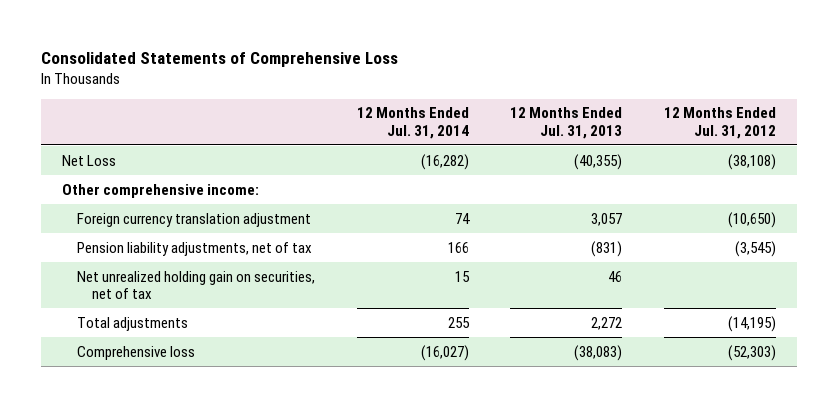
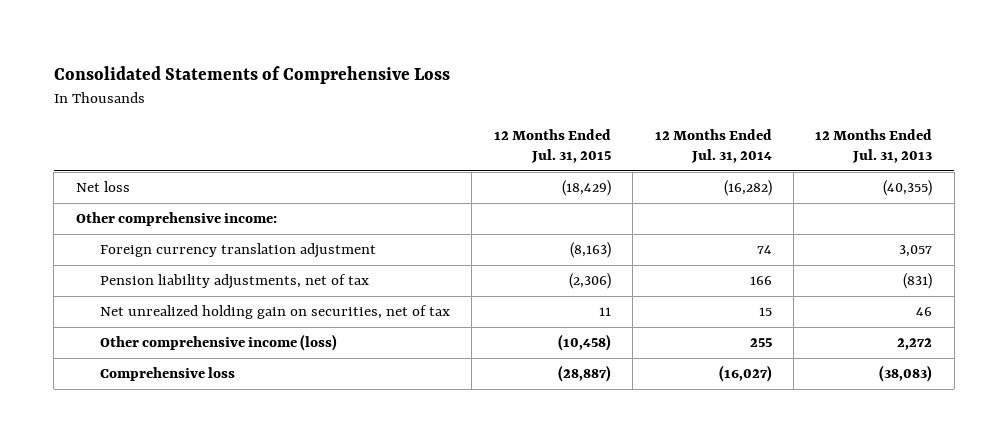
[664,107,777,139] 12 Months Ended Jul. 31, 2012 -> none
none -> [493,128,611,164] 12 Months Ended Jul. 31, 2015
[61,154,116,166] Net Loss -> [75,181,130,193] Net loss
[76,316,188,331] Total adjustments -> [100,334,338,352] Other comprehensive income (loss)

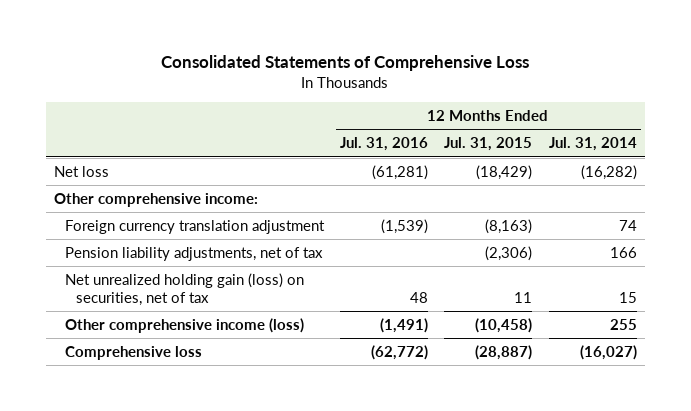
[815,128,933,164] 12 Months Ended Jul. 31, 2013 -> none
none -> [340,137,429,152] Jul. 31, 2016
[100,305,451,320] Net unrealized holding gain on securities, net of tax -> [65,272,305,306] Net unrealized holding gain (loss) on securities, net of tax

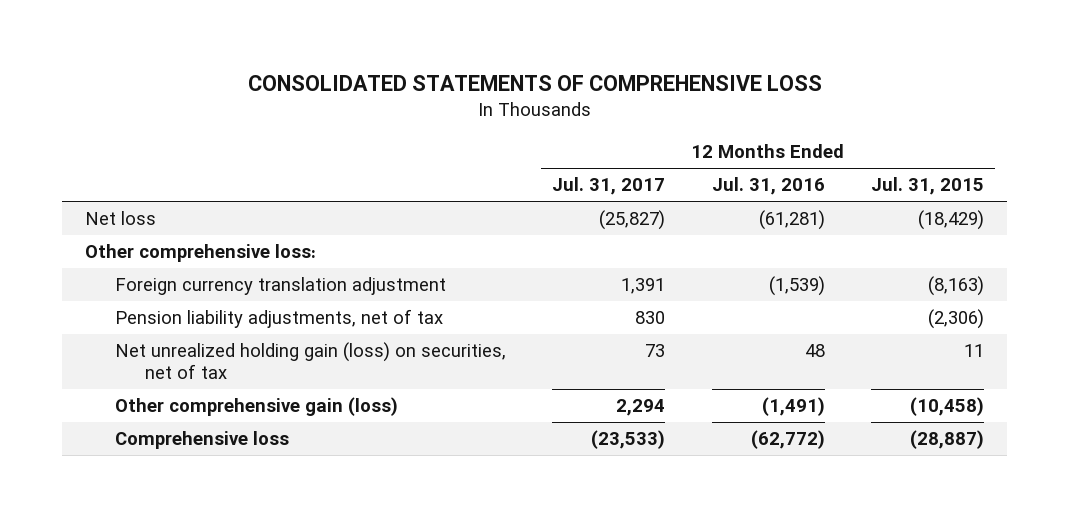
[161,55,530,72] Consolidated Statements of Comprehensive Loss -> [247,75,822,92] CONSOLIDATED STATEMENTS OF COMPREHENSIVE LOSS
[548,137,637,152] Jul. 31, 2014 -> none
none -> [552,177,666,196] Jul. 31, 2017
[54,192,259,207] Other comprehensive income: -> [85,244,317,263] Other comprehensive loss:
[65,317,305,333] Other comprehensive income (loss) -> [115,397,399,417] Other comprehensive gain (loss)

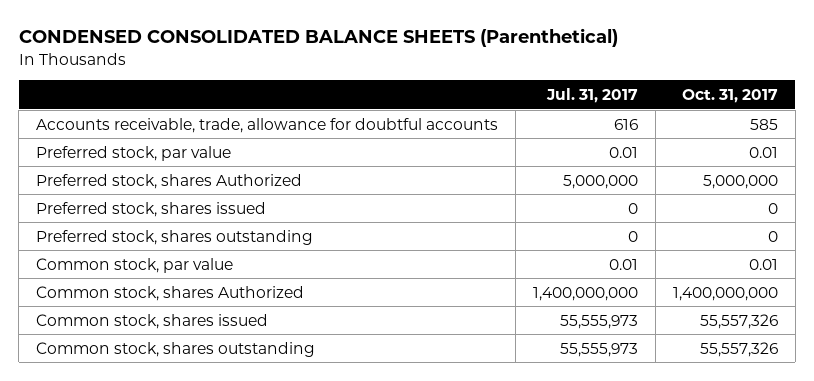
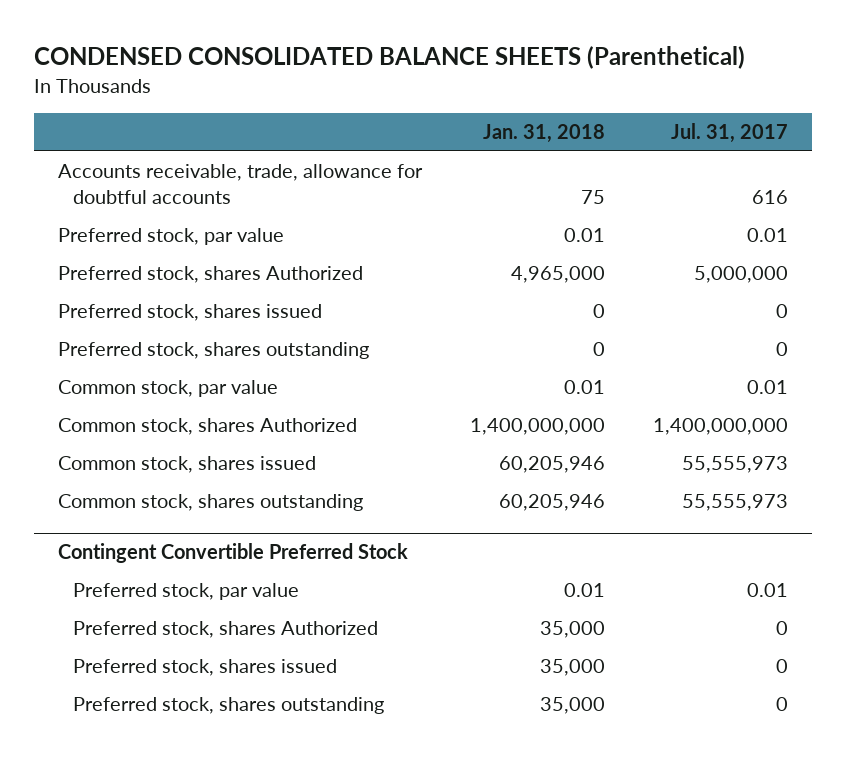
[681,88,778,103] Oct. 31, 2017 -> none
none -> [483,124,606,144] Jan. 31, 2018
none -> [58,543,409,564] Contingent Convertible Preferred Stock
none -> [73,583,300,601] Preferred stock, par value
none -> [73,621,379,639] Preferred stock, shares Authorized
none -> [73,659,338,677] Preferred stock, shares issued
none -> [73,697,385,715] Preferred stock, shares outstanding

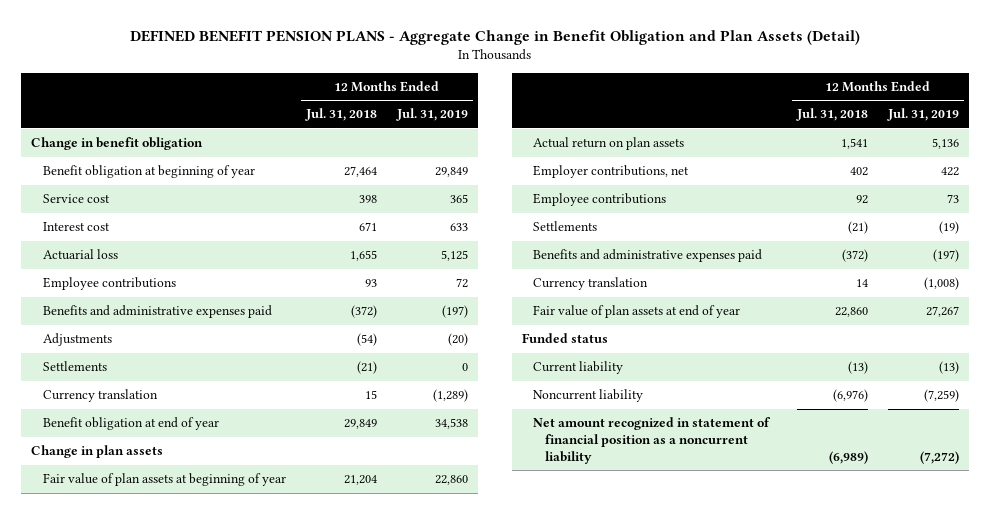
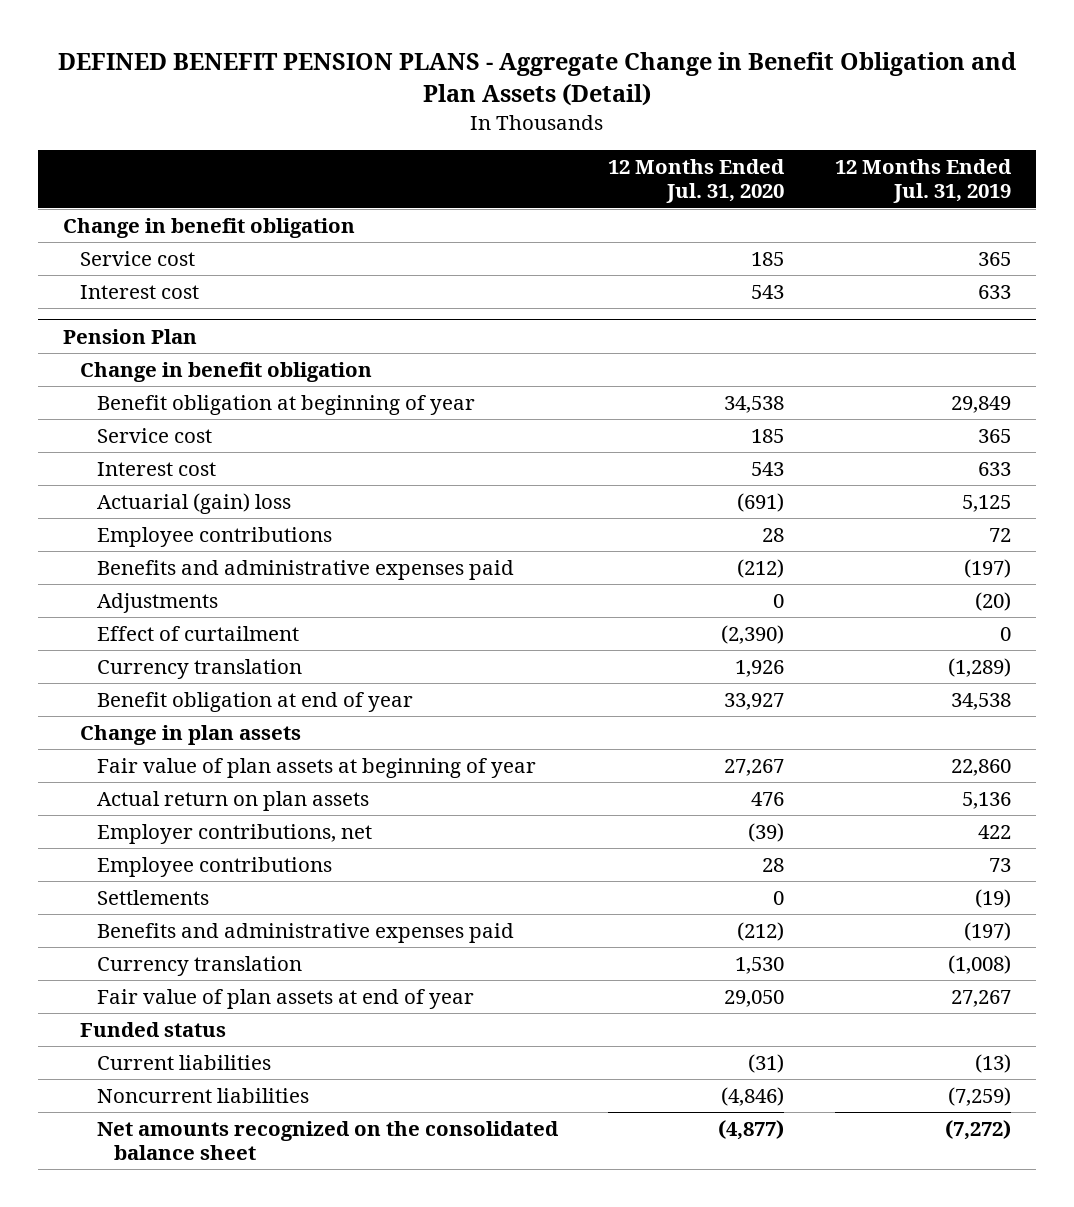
[304,108,377,122] Jul. 31, 2018 -> none
none -> [608,159,786,204] 12 Months Ended Jul. 31, 2020
none -> [80,251,196,267] Service cost
none -> [80,285,200,300] Interest cost
none -> [63,329,198,345] Pension Plan
none -> [80,362,373,383] Change in benefit obligation
[42,249,118,261] Actuarial loss -> [97,493,292,515] Actuarial (gain) loss
[42,361,107,372] Settlements -> none
none -> [97,626,300,642] Effect of curtailment
[533,361,624,375] Current liability -> [97,1055,272,1071] Current liabilities
[533,389,644,403] Noncurrent liability -> [97,1088,310,1104] Noncurrent liabilities
[533,417,772,464] Net amount recognized in statement of financial position as a noncurrent liability -> [97,1121,560,1161] Net amounts recognized on the consolidated balance sheet

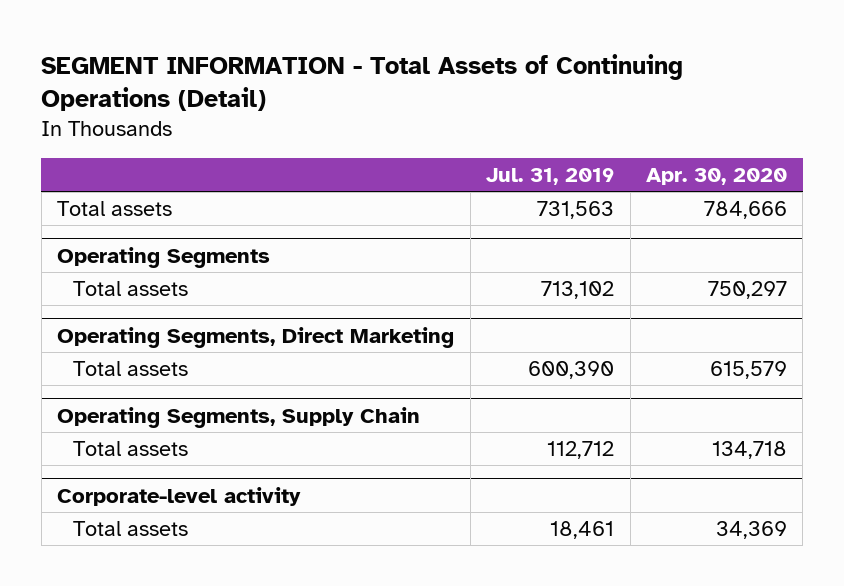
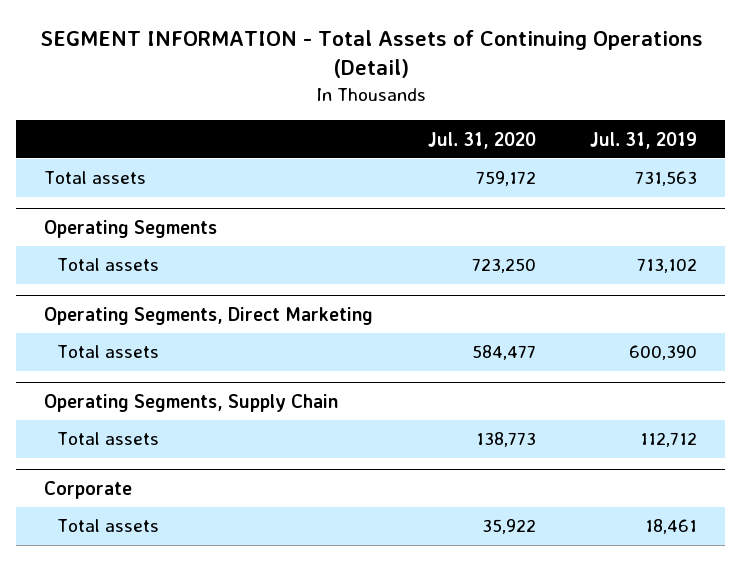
[646,167,788,185] Apr. 30, 2020 -> none
none -> [427,131,536,149] Jul. 31, 2020
[57,486,302,506] Corporate-level activity -> [43,480,132,499] Corporate

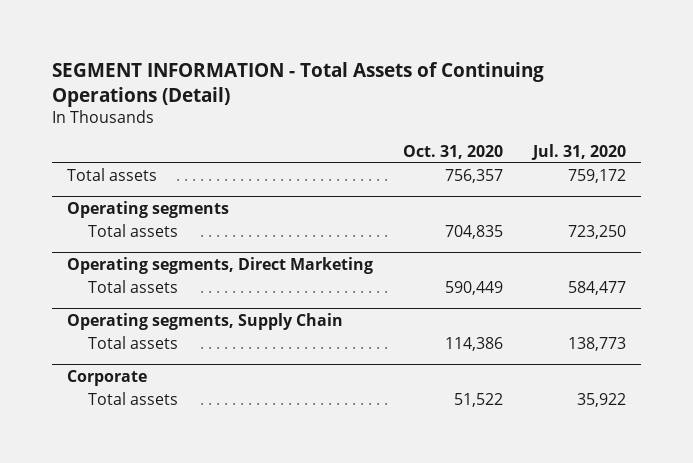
[590,131,698,149] Jul. 31, 2019 -> none
none -> [402,144,503,159] Oct. 31, 2020
[43,219,217,238] Operating Segments -> [66,200,229,218] Operating segments
[43,306,373,325] Operating Segments, Direct Marketing -> [66,256,373,274] Operating segments, Direct Marketing
[43,393,338,412] Operating Segments, Supply Chain -> [66,312,343,330] Operating segments, Supply Chain

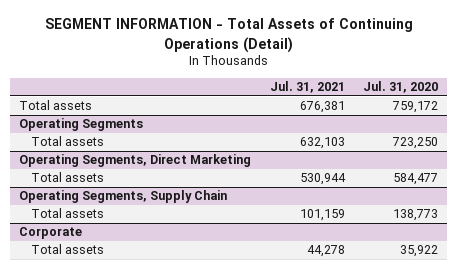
[402,144,503,159] Oct. 31, 2020 -> none
none -> [269,80,345,93] Jul. 31, 2021
[66,200,229,218] Operating segments -> [19,118,144,132] Operating Segments
[66,256,373,274] Operating segments, Direct Marketing -> [19,154,252,168] Operating Segments, Direct Marketing
[66,312,343,330] Operating segments, Supply Chain -> [19,190,228,204] Operating Segments, Supply Chain

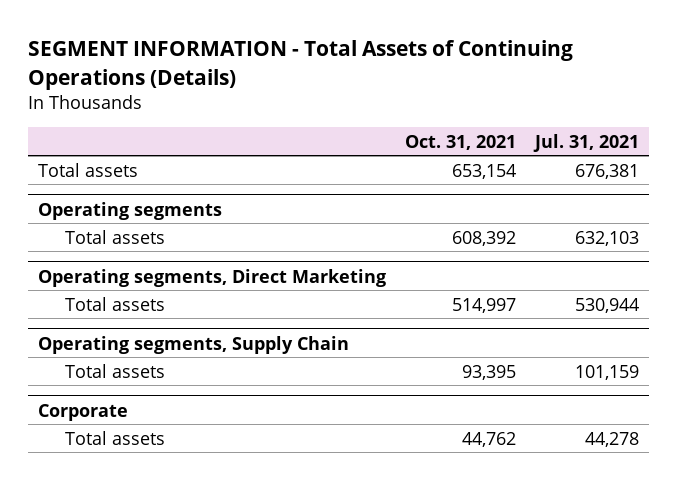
[44,18,413,53] SEGMENT INFORMATION - Total Assets of Continuing Operations (Detail) -> [28,40,574,90] SEGMENT INFORMATION - Total Assets of Continuing Operations (Details)
[363,80,439,93] Jul. 31, 2020 -> none
none -> [405,134,517,150] Oct. 31, 2021
[19,118,144,132] Operating Segments -> [37,201,222,220] Operating segments
[19,154,252,168] Operating Segments, Direct Marketing -> [37,268,386,287] Operating segments, Direct Marketing
[19,190,228,204] Operating Segments, Supply Chain -> [37,335,349,354] Operating segments, Supply Chain

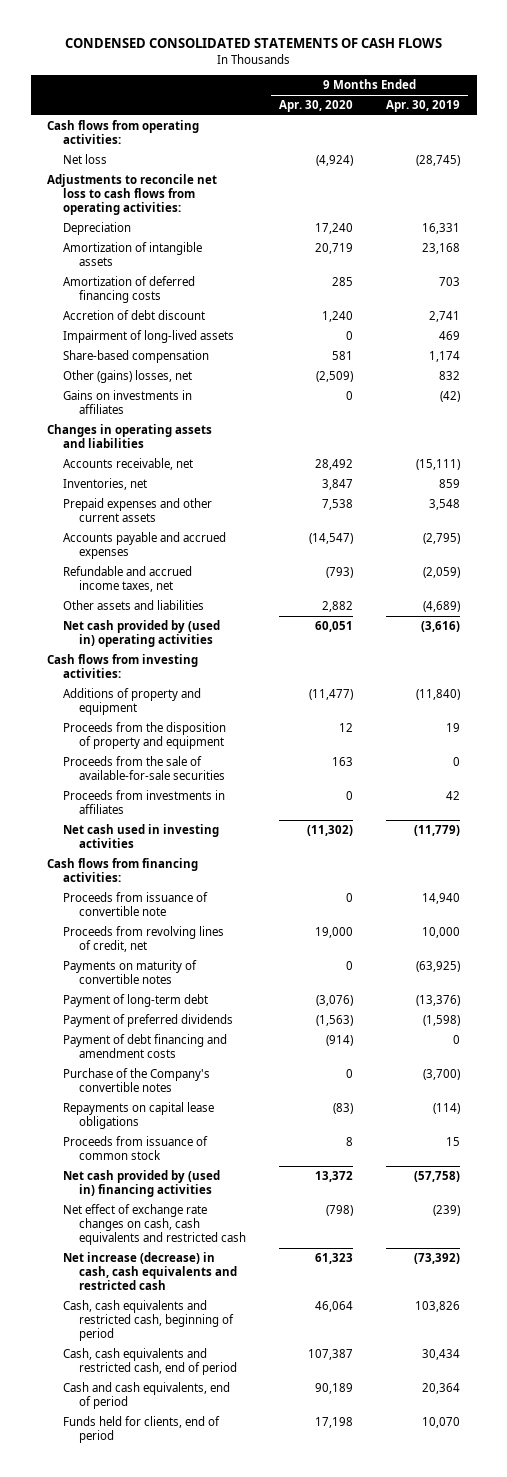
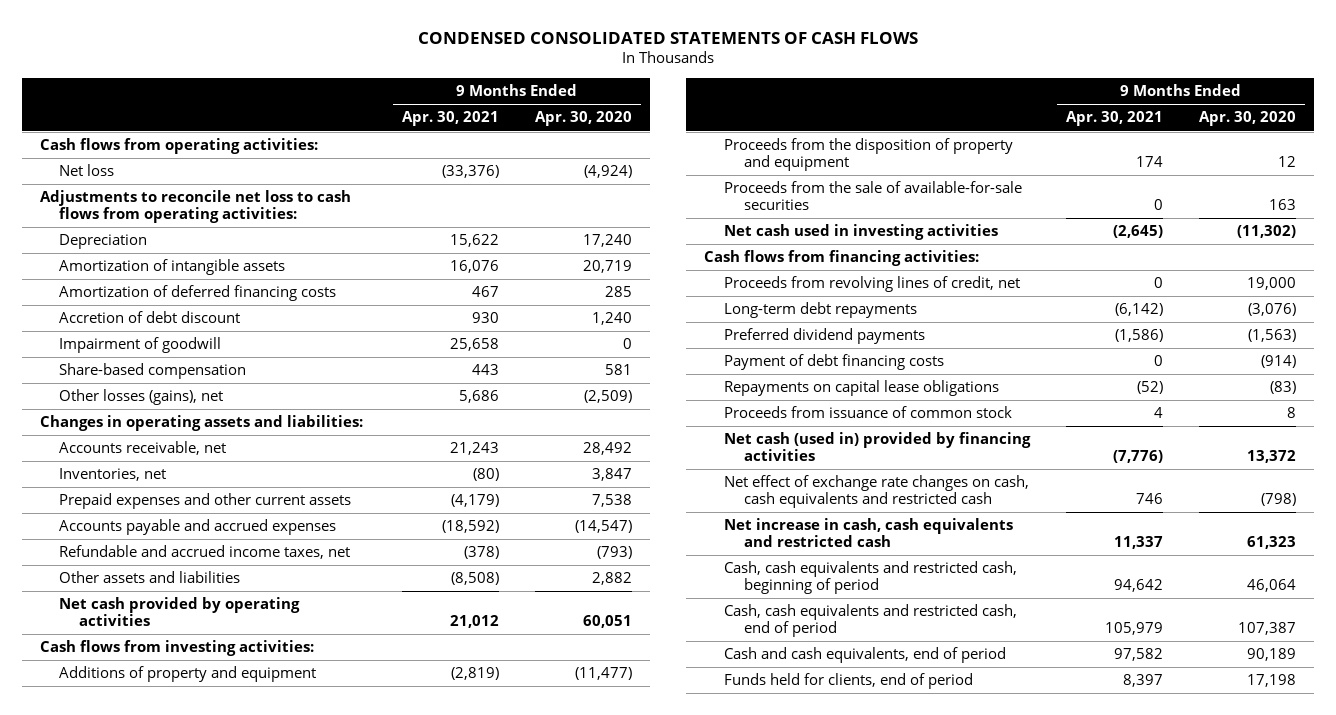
[386,100,461,113] Apr. 30, 2019 -> none
none -> [401,111,499,127] Apr. 30, 2021
[63,330,235,344] Impairment of long-lived assets -> none
none -> [59,337,222,354] Impairment of goodwill
[63,390,193,414] Gains on investments in affiliates -> none
[63,370,193,384] Other (gains) losses, net -> [59,389,224,406] Other losses (gains), net
[47,424,213,448] Changes in operating assets and liabilities -> [39,415,363,432] Changes in operating assets and liabilities:
[63,620,221,647] Net cash provided by (used in) operating activities -> [59,597,301,627] Net cash provided by operating activities
[63,790,226,814] Proceeds from investments in affiliates -> none
[63,892,209,916] Proceeds from issuance of convertible note -> none
[63,960,198,984] Payments on maturity of convertible notes -> none
[63,1068,211,1092] Purchase of the Company's convertible notes -> none
[63,994,209,1008] Payment of long-term debt -> [723,302,917,319] Long-term debt repayments
[63,1014,234,1028] Payment of preferred dividends -> [723,328,925,345] Preferred dividend payments
[63,1034,228,1058] Payment of debt financing and amendment costs -> [723,354,944,371] Payment of debt financing costs
[63,1170,221,1197] Net cash provided by (used in) financing activities -> [723,432,1031,462] Net cash (used in) provided by financing activities
[63,1252,238,1290] Net increase (decrease) in cash, cash equivalents and restricted cash -> [723,518,1013,548] Net increase in cash, cash equivalents and restricted cash

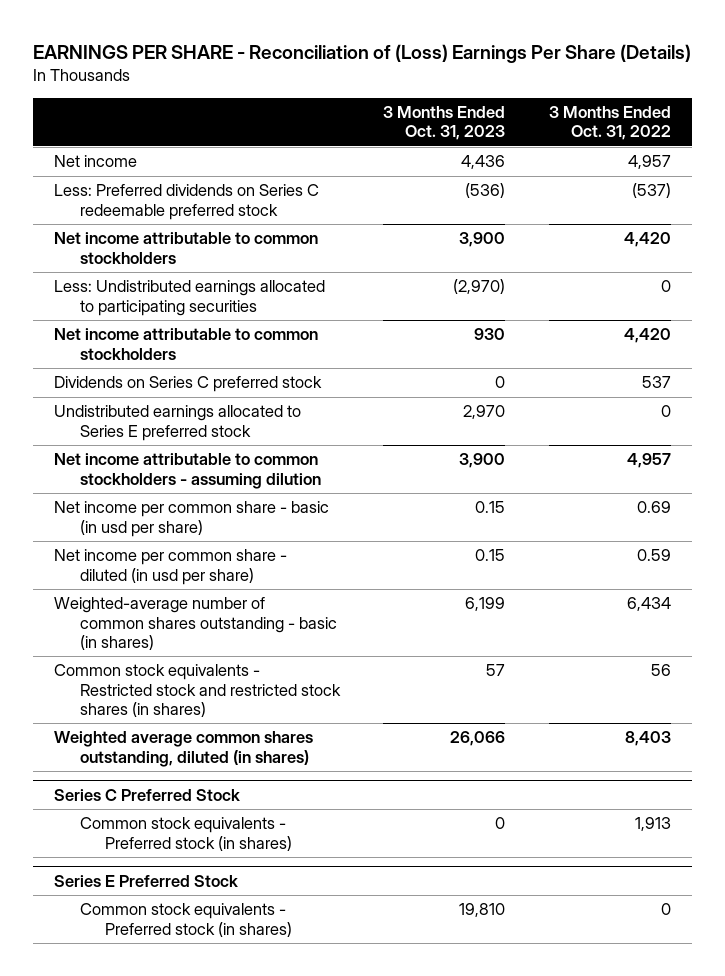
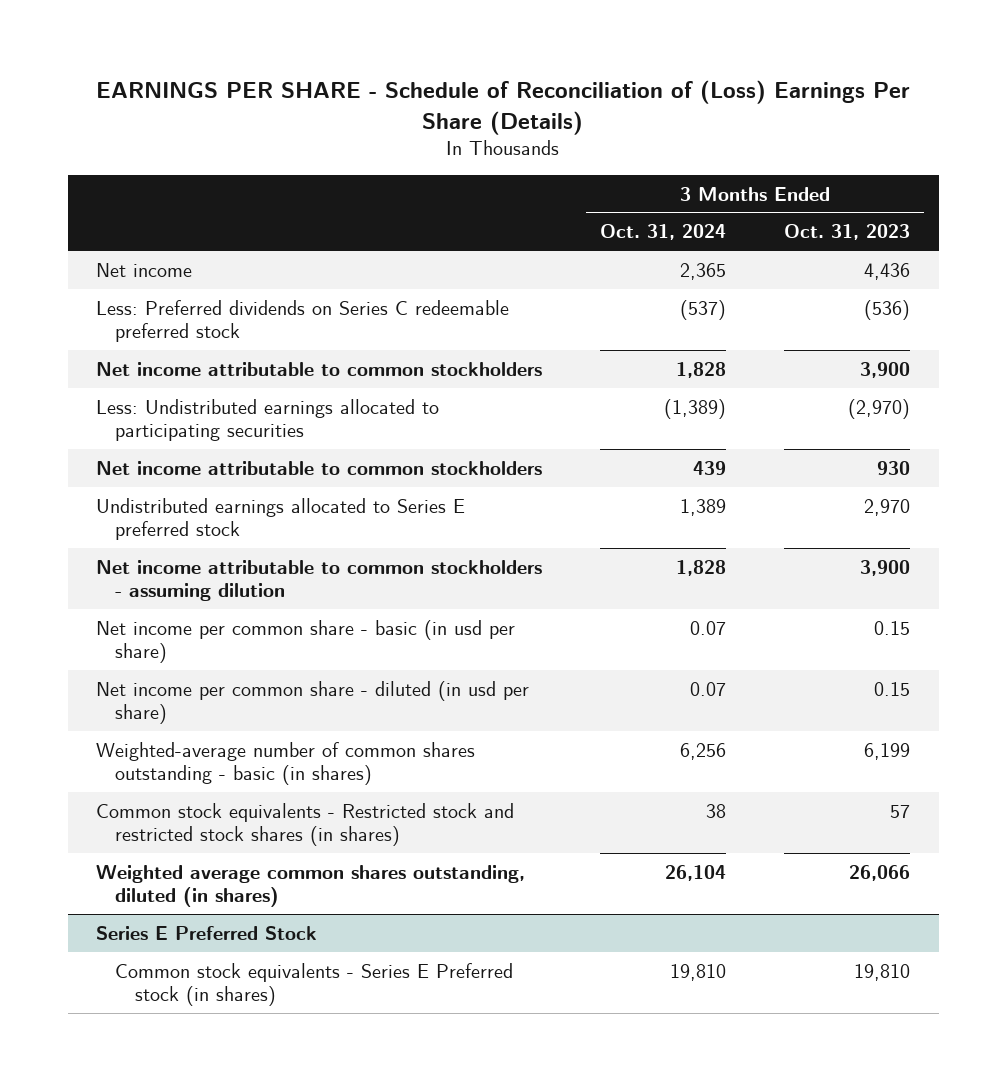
[32,43,691,63] EARNINGS PER SHARE - Reconciliation of (Loss) Earnings Per Share (Details) -> [96,80,911,135] EARNINGS PER SHARE - Schedule of Reconciliation of (Loss) Earnings Per Share (Details)
[548,106,671,141] 3 Months Ended Oct. 31, 2022 -> none
none -> [600,224,727,241] Oct. 31, 2024
[54,376,323,393] Dividends on Series C preferred stock -> none
[54,789,241,802] Series C Preferred Stock -> none
[79,817,293,851] Common stock equivalents - Preferred stock (in shares) -> none
[79,903,293,937] Common stock equivalents - Preferred stock (in shares) -> [115,962,514,1006] Common stock equivalents - Series E Preferred stock (in shares)

